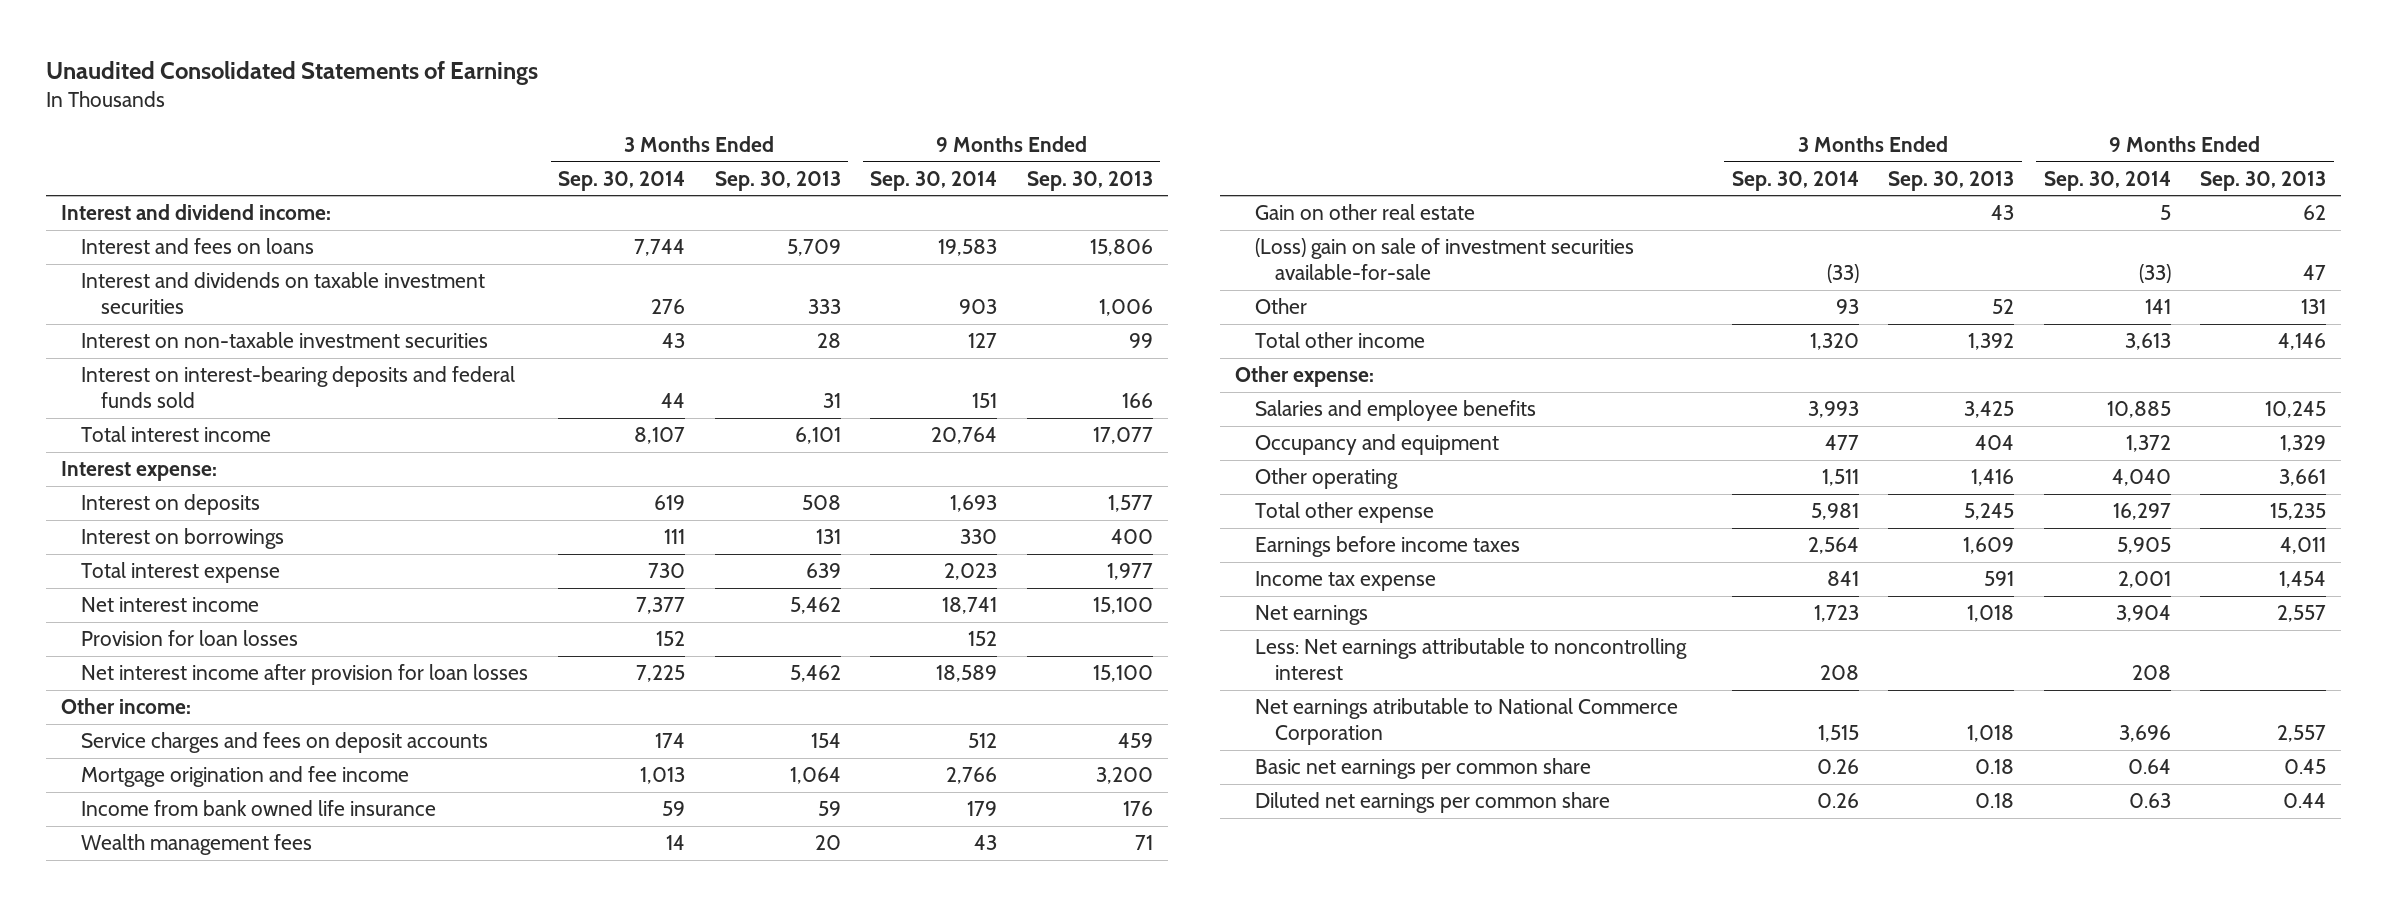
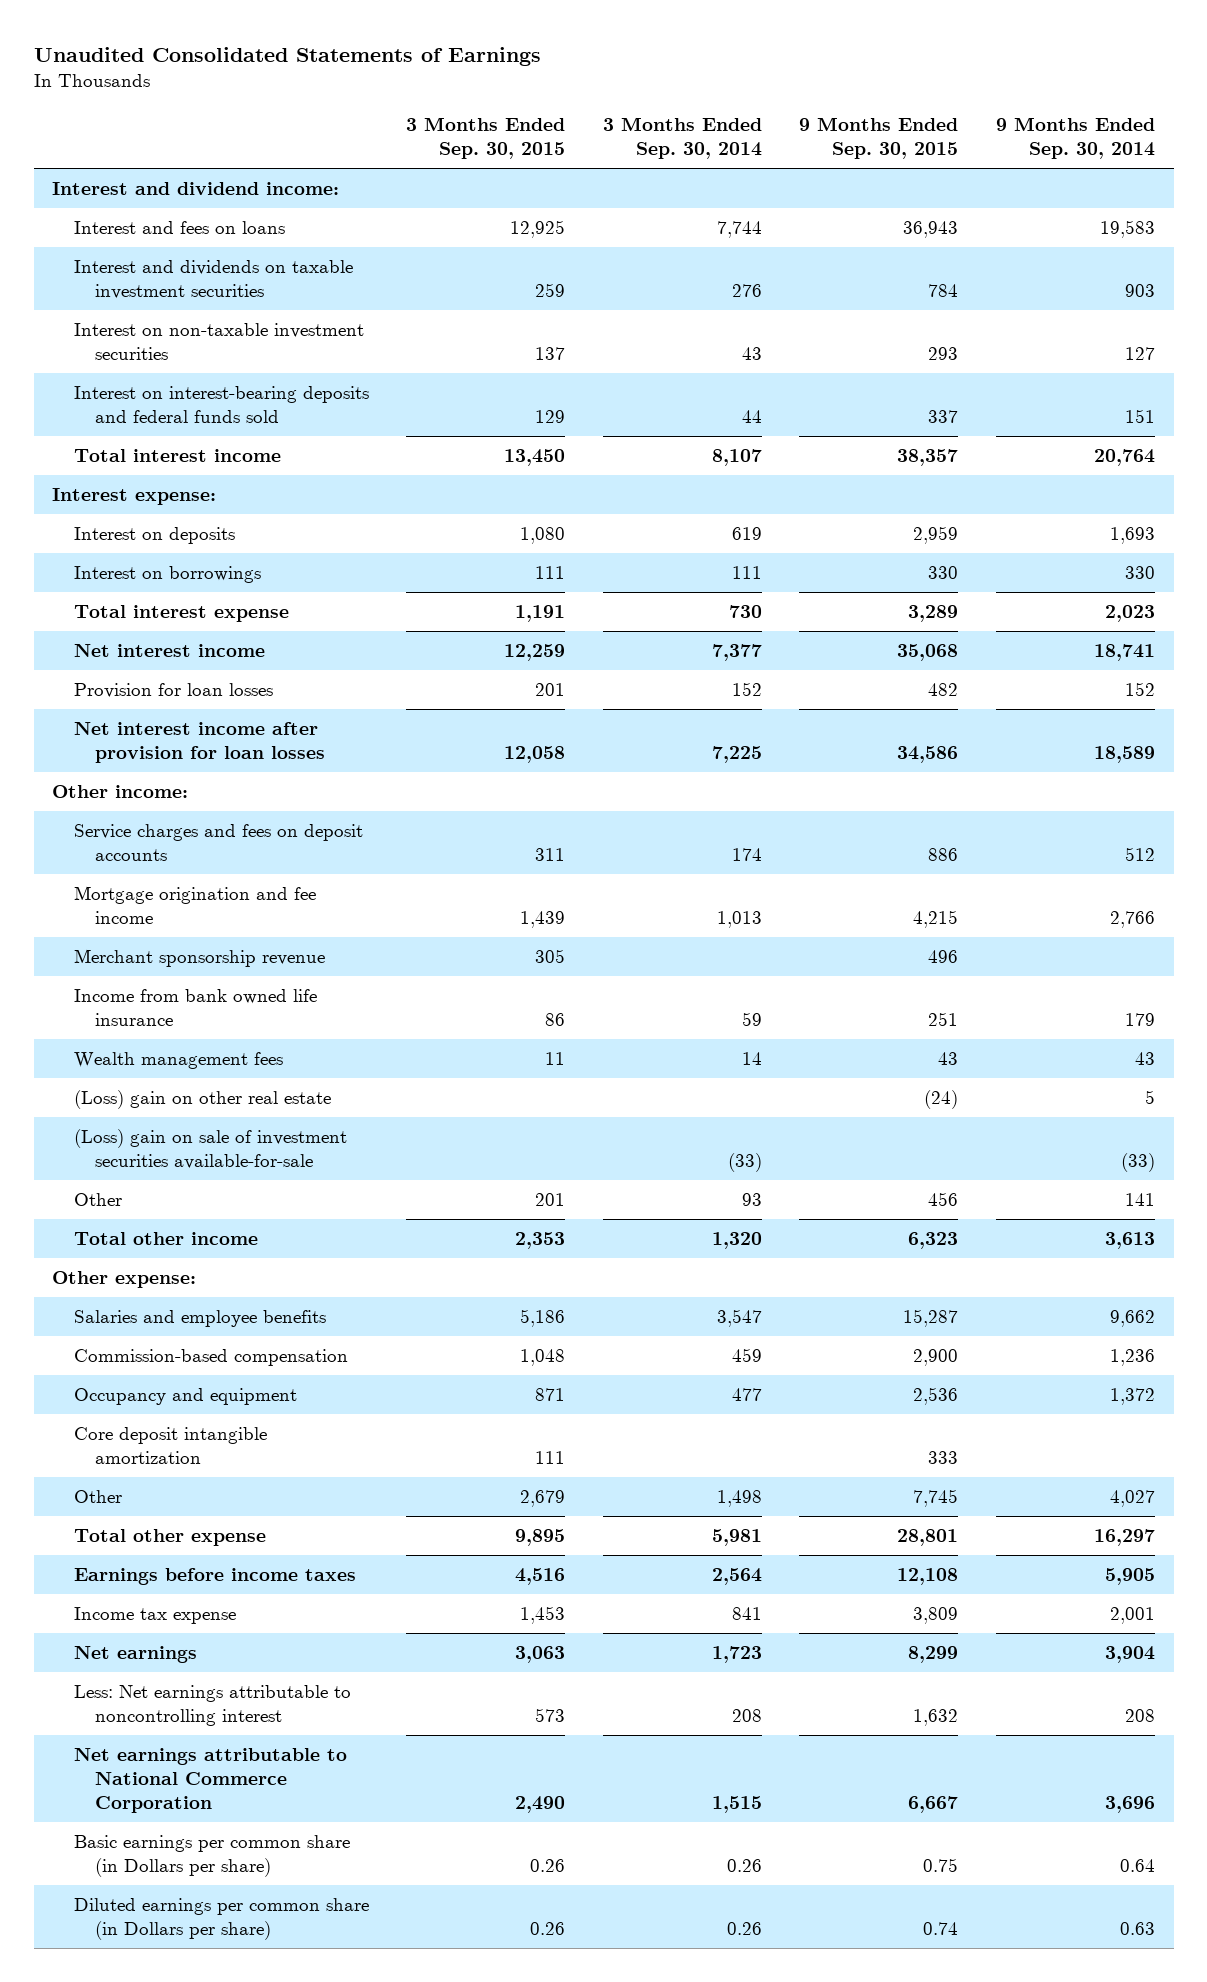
[714,170,841,191] Sep. 30, 2013 -> none
[1026,170,1153,191] Sep. 30, 2013 -> none
none -> [406,117,566,160] 3 Months Ended Sep. 30, 2015
none -> [799,117,959,160] 9 Months Ended Sep. 30, 2015
none -> [73,948,325,967] Merchant sponsorship revenue
[1254,204,1475,221] Gain on other real estate -> [73,1089,331,1109] (Loss) gain on other real estate
[1807,401,1859,419] 3,993 -> [716,1308,762,1327] 3,547
[2106,401,2171,419] 10,885 -> [1109,1309,1155,1327] 9,662
none -> [73,1348,348,1366] Commission-based compensation
none -> [73,1426,267,1464] Core deposit intangible amortization
[1254,468,1398,490] Other operating -> [73,1489,122,1503] Other
[1821,469,1859,487] 1,511 -> [716,1489,762,1507] 1,498
[2111,469,2171,487] 4,040 -> [1109,1489,1155,1507] 4,027
[1254,698,1678,746] Net earnings atributable to National Commerce Corporation -> [73,1747,347,1813] Net earnings attributable to National Commerce Corporation
[1254,758,1591,780] Basic net earnings per common share -> [73,1834,350,1877] Basic earnings per common share (in Dollars per share)
[1254,792,1610,814] Diluted net earnings per common share -> [73,1897,369,1940] Diluted earnings per common share (in Dollars per share)

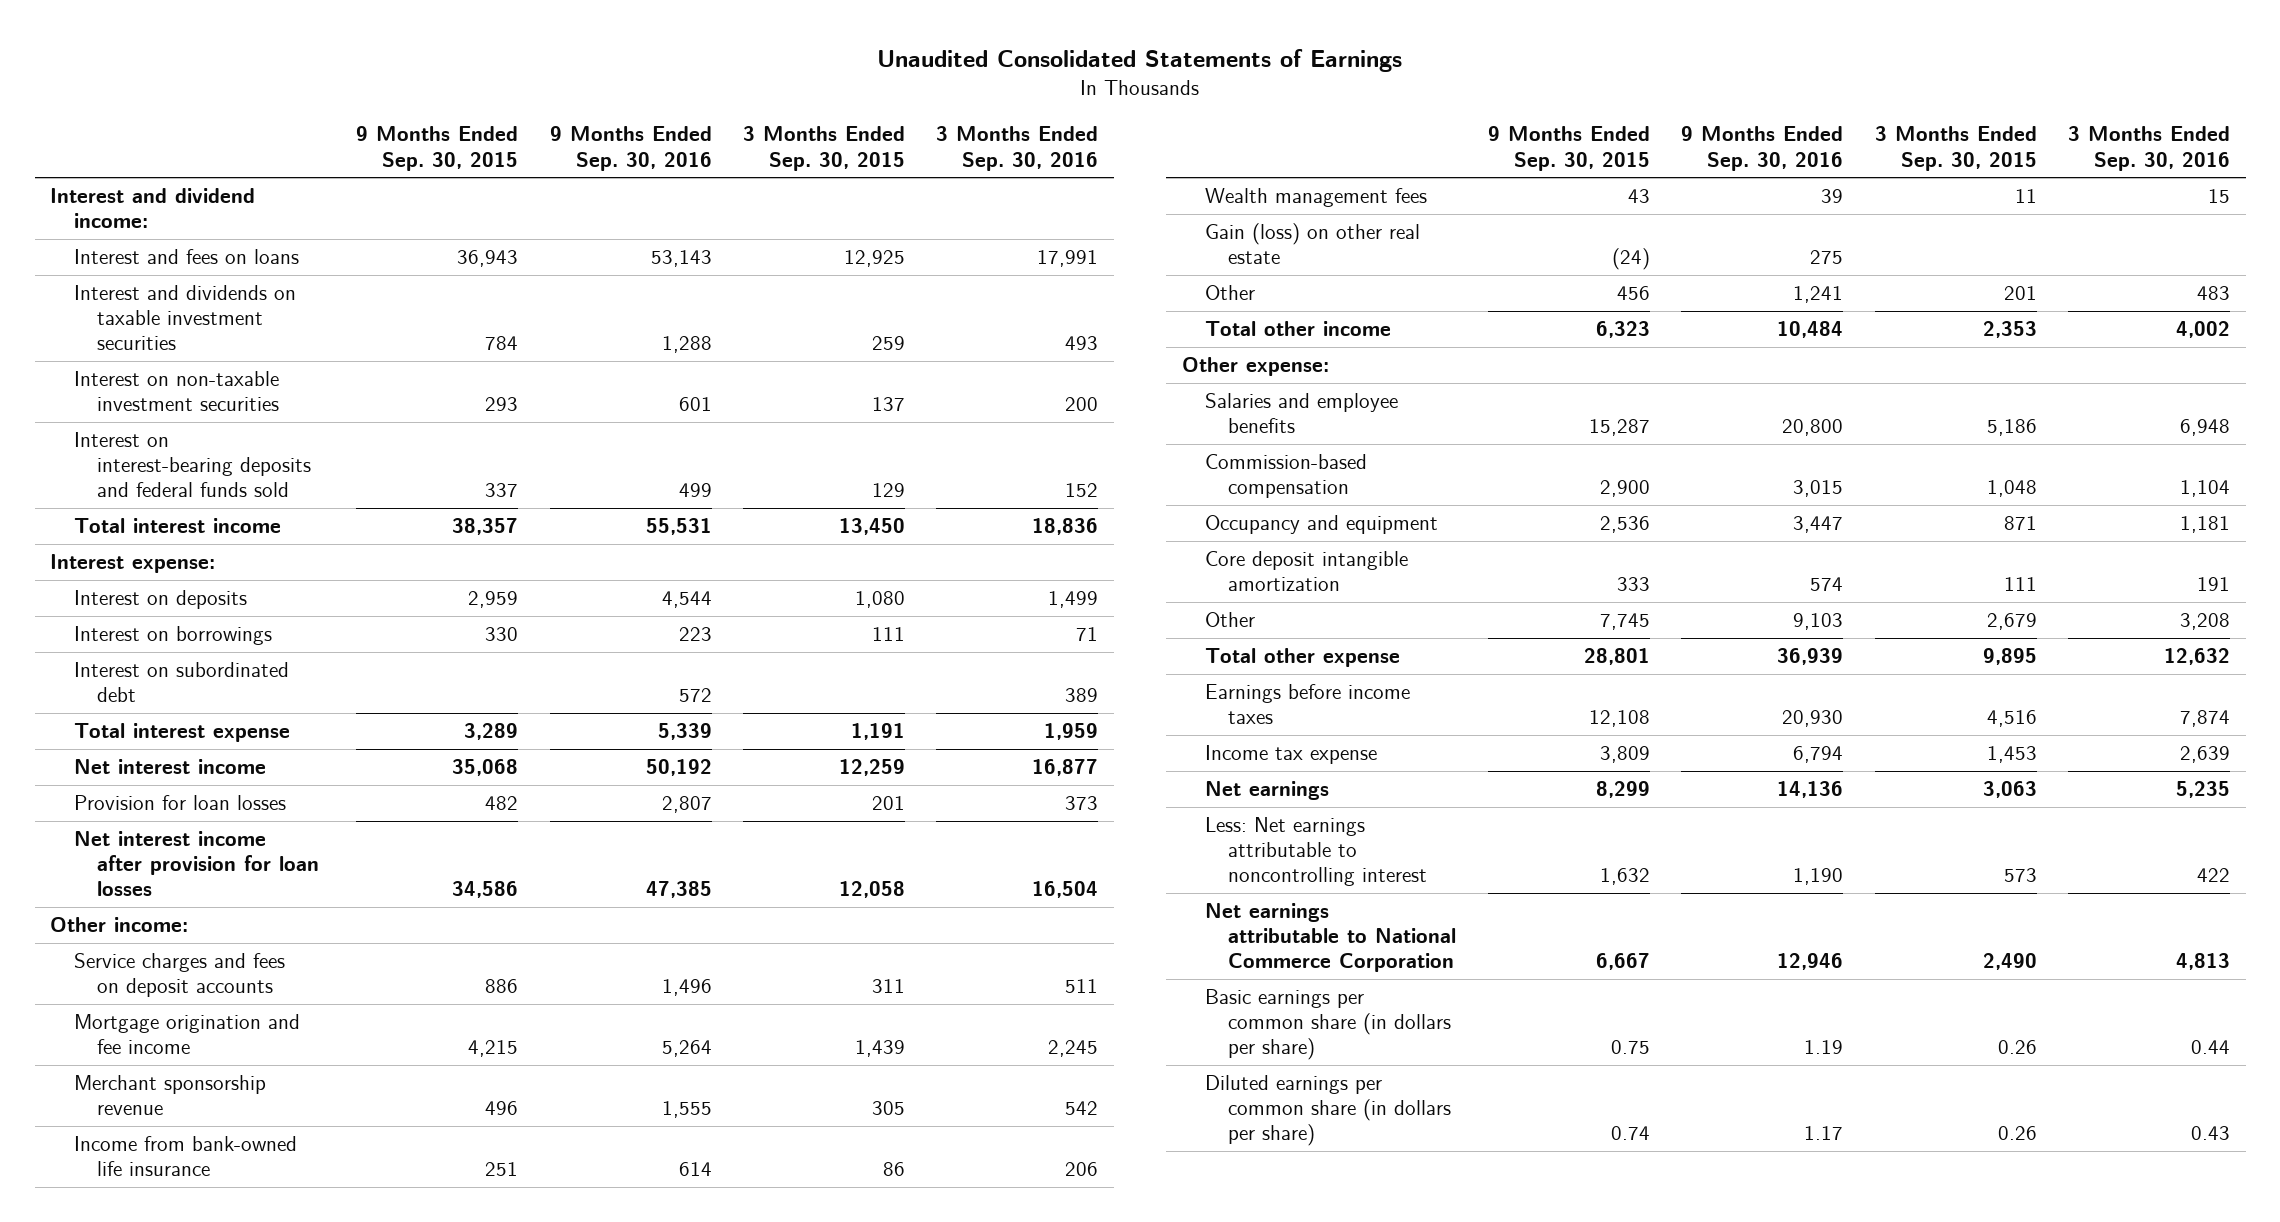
[602,117,762,160] 3 Months Ended Sep. 30, 2014 -> none
[995,117,1155,160] 9 Months Ended Sep. 30, 2014 -> none
none -> [549,126,712,171] 9 Months Ended Sep. 30, 2016
none -> [936,126,1099,171] 3 Months Ended Sep. 30, 2016
none -> [73,662,289,703] Interest on subordinated debt
[73,988,317,1026] Income from bank owned life insurance -> [73,1136,297,1177] Income from bank-owned life insurance
[73,1128,347,1169] (Loss) gain on sale of investment securities available-for-sale -> none
[73,1089,331,1109] (Loss) gain on other real estate -> [1205,223,1421,265] Gain (loss) on other real estate
[73,1834,350,1877] Basic earnings per common share (in Dollars per share) -> [1205,989,1452,1061] Basic earnings per common share (in dollars per share)
[73,1897,369,1940] Diluted earnings per common share (in Dollars per share) -> [1205,1075,1452,1147] Diluted earnings per common share (in dollars per share)

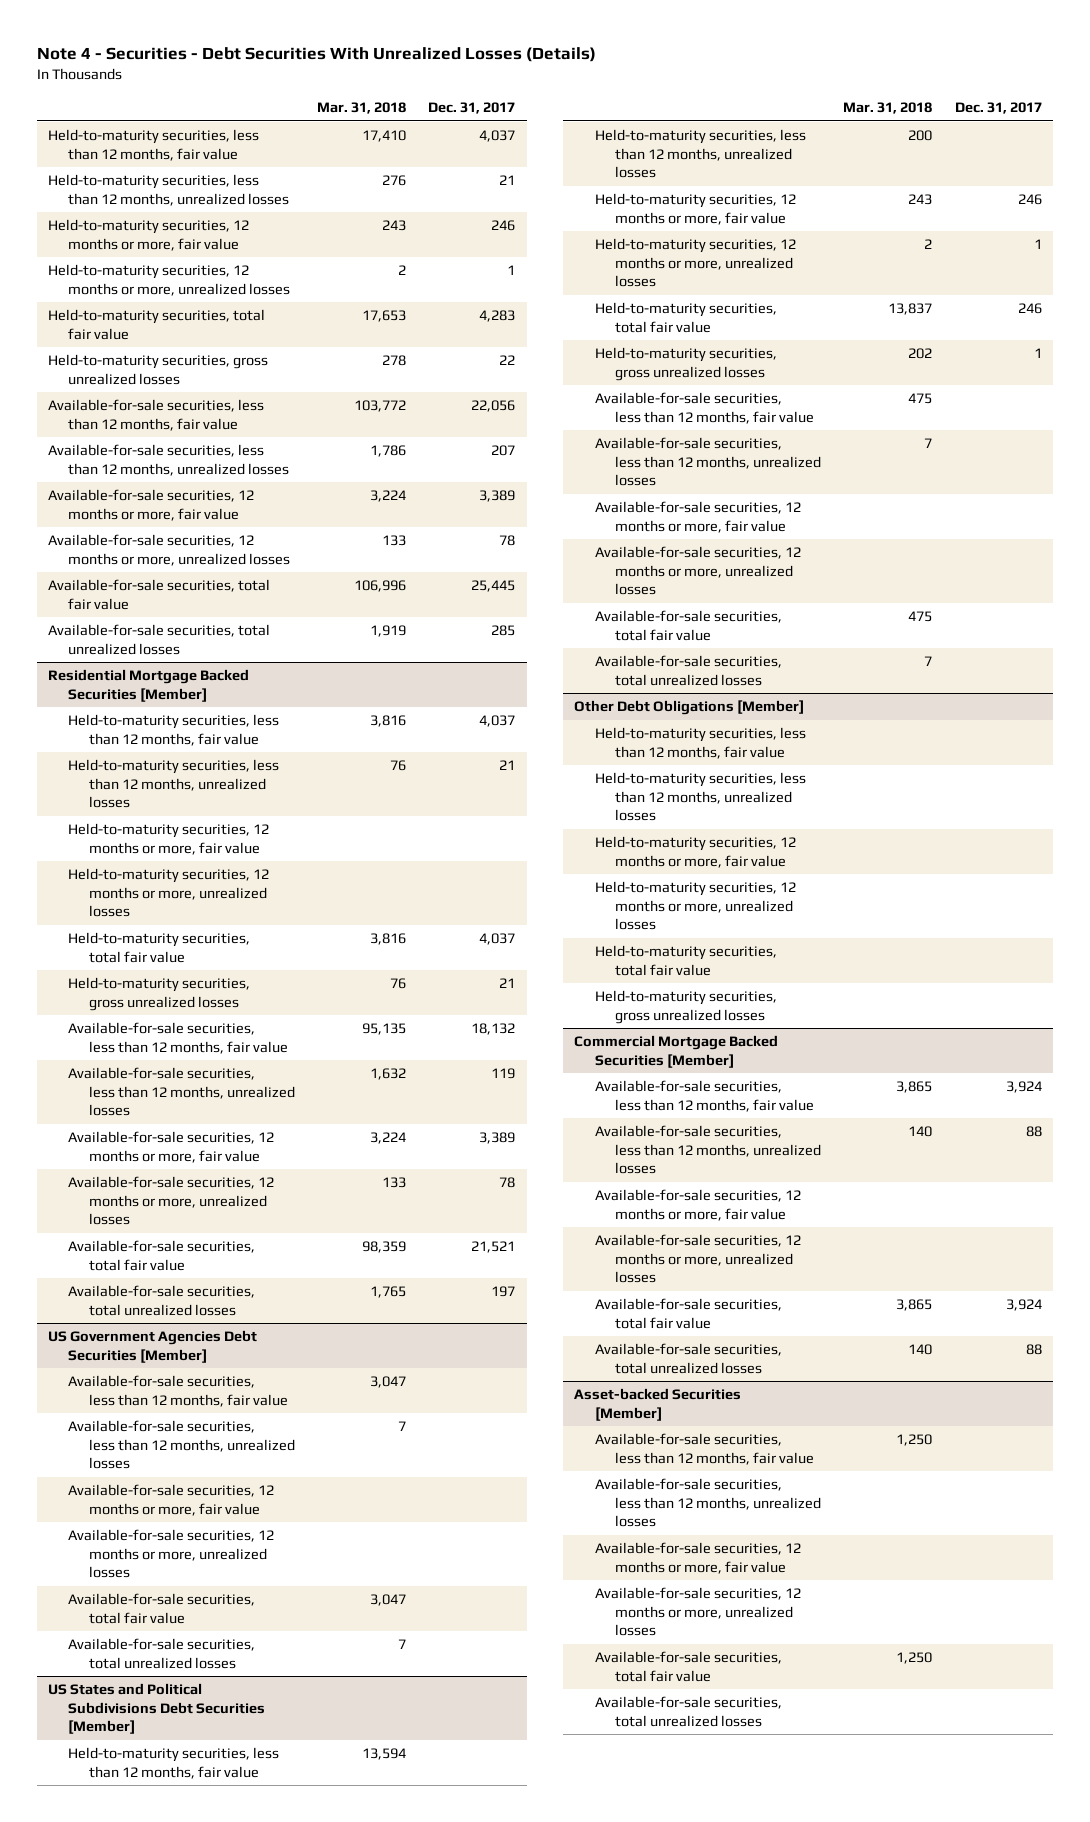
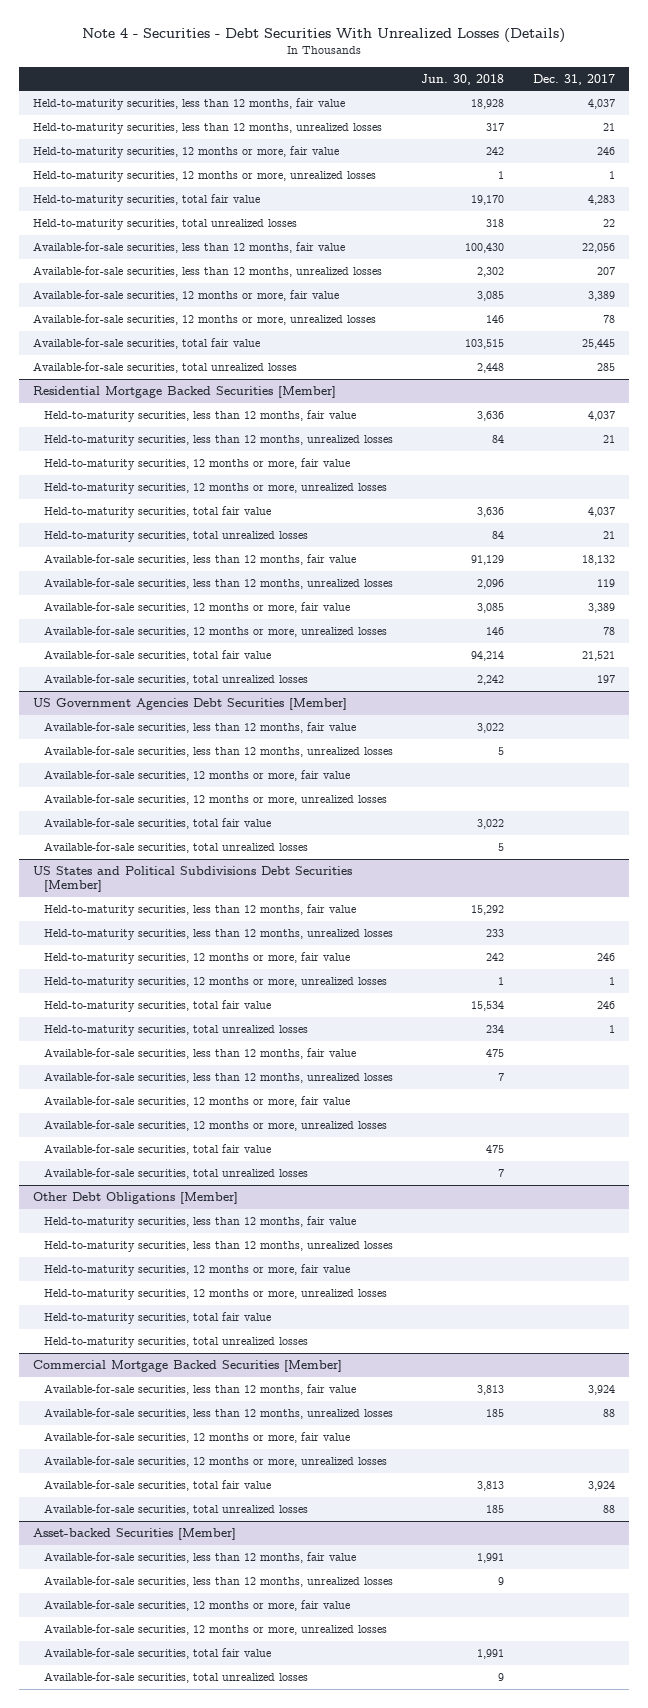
[316,101,406,114] Mar. 31, 2018 -> none
none -> [421,73,505,85] Jun. 30, 2018
[47,354,268,385] Held-to-maturity securities, gross unrealized losses -> [33,218,298,230] Held-to-maturity securities, total unrealized losses
[68,977,251,1011] Held-to-maturity securities, gross unrealized losses -> [43,530,308,542] Held-to-maturity securities, total unrealized losses
[594,347,777,381] Held-to-maturity securities, gross unrealized losses -> [43,1024,308,1036] Held-to-maturity securities, total unrealized losses
[594,990,777,1024] Held-to-maturity securities, gross unrealized losses -> [43,1336,308,1348] Held-to-maturity securities, total unrealized losses

